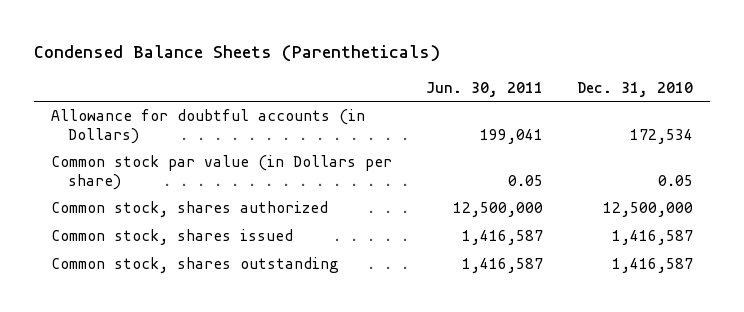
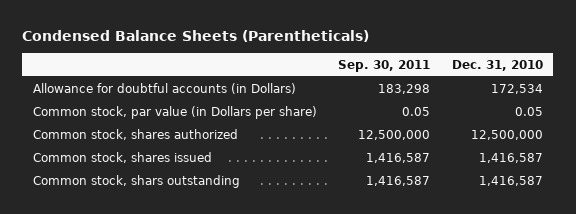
[425,81,543,97] Jun. 30, 2011 -> none
none -> [338,59,431,72] Sep. 30, 2011
[50,155,392,190] Common stock par value (in Dollars per share) -> [33,105,318,119] Common stock, par value (in Dollars per share)
[50,257,339,274] Common stock, shares outstanding -> [33,174,241,188] Common stock, shars outstanding

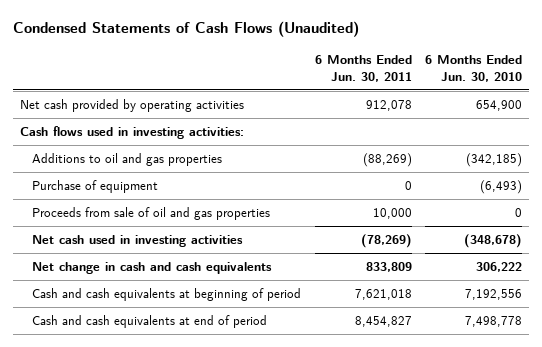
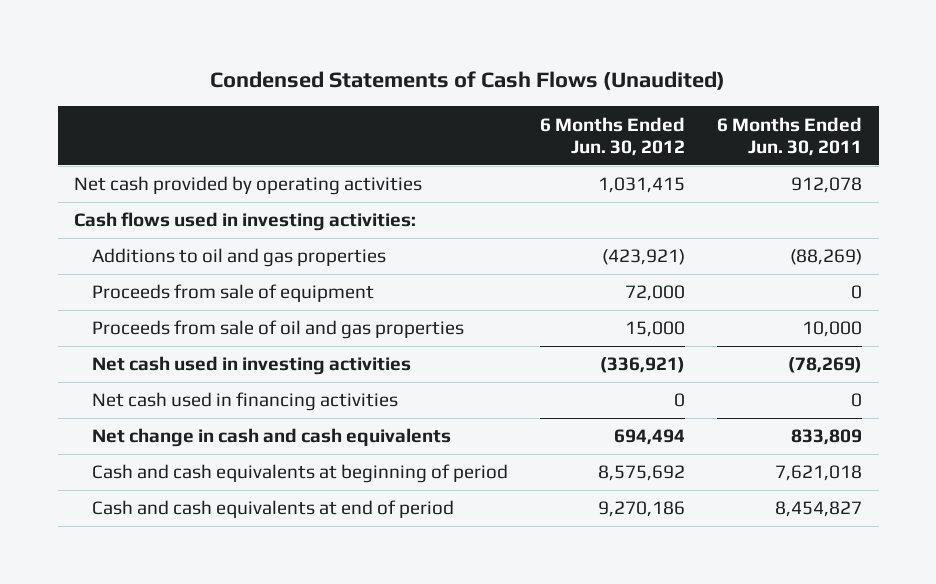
[425,55,523,82] 6 Months Ended Jun. 30, 2010 -> none
none -> [540,116,686,156] 6 Months Ended Jun. 30, 2012
[31,180,158,194] Purchase of equipment -> none
none -> [92,284,375,303] Proceeds from sale of equipment
none -> [92,392,399,412] Net cash used in financing activities

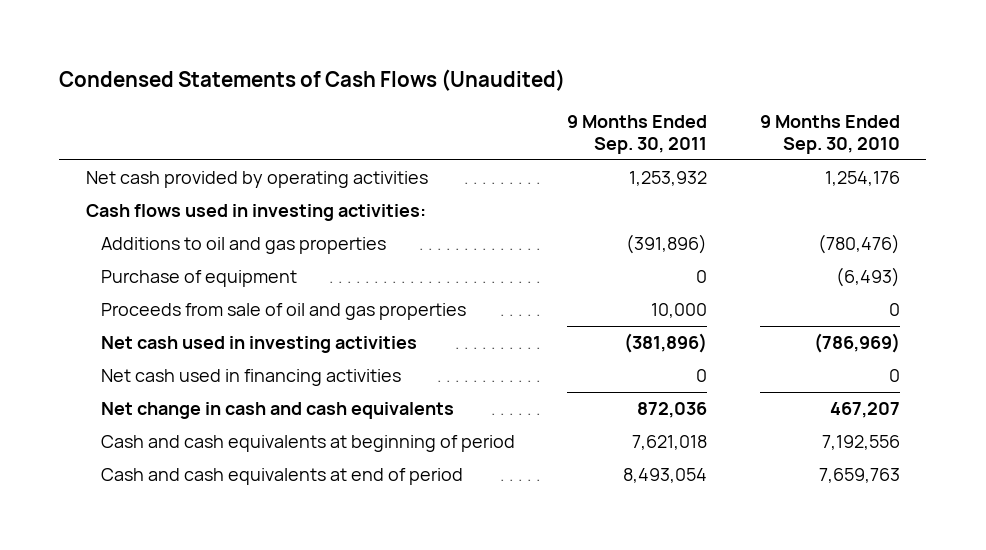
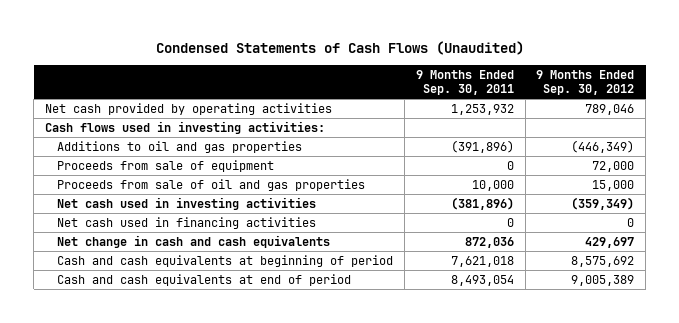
[759,115,900,154] 9 Months Ended Sep. 30, 2010 -> none
none -> [536,69,635,96] 9 Months Ended Sep. 30, 2012
[100,269,297,287] Purchase of equipment -> none
none -> [57,160,275,173] Proceeds from sale of equipment

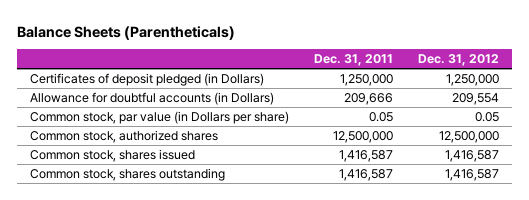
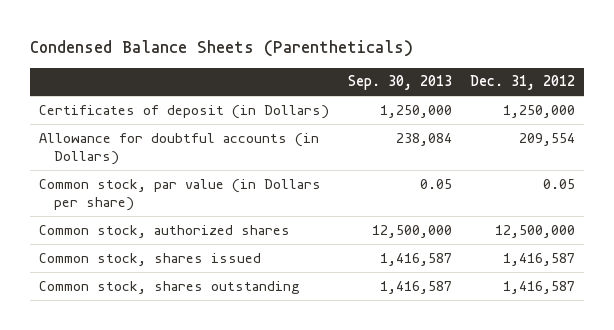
[17,25,236,40] Balance Sheets (Parentheticals) -> [30,39,414,57] Condensed Balance Sheets (Parentheticals)
[314,54,394,67] Dec. 31, 2011 -> none
none -> [347,75,452,91] Sep. 30, 2013
[29,72,264,86] Certificates of deposit pledged (in Dollars) -> [39,104,330,119] Certificates of deposit (in Dollars)

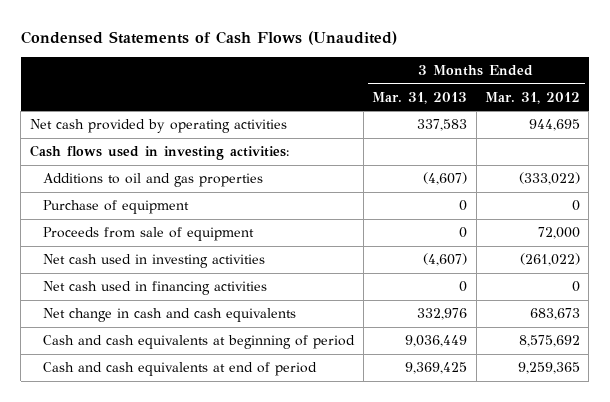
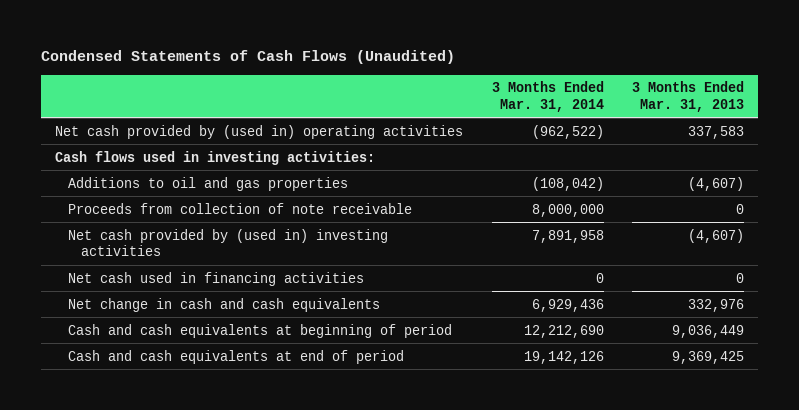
[485,91,581,104] Mar. 31, 2012 -> none
none -> [491,81,604,112] 3 Months Ended Mar. 31, 2014
[29,119,287,134] Net cash provided by operating activities -> [54,124,463,139] Net cash provided by (used in) operating activities
[43,200,190,215] Purchase of equipment -> none
[43,227,255,242] Proceeds from sale of equipment -> none
none -> [67,202,412,214] Proceeds from collection of note receivable
[43,254,266,269] Net cash used in investing activities -> [67,228,388,257] Net cash provided by (used in) investing activities

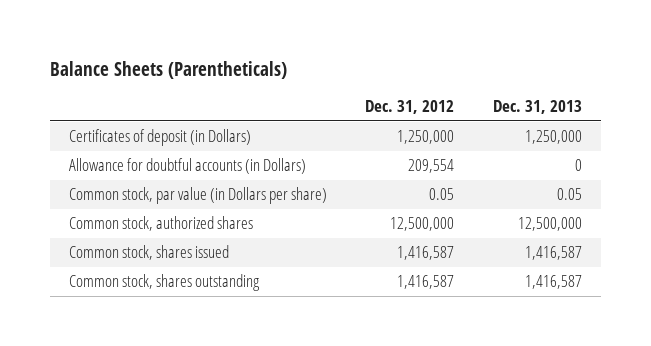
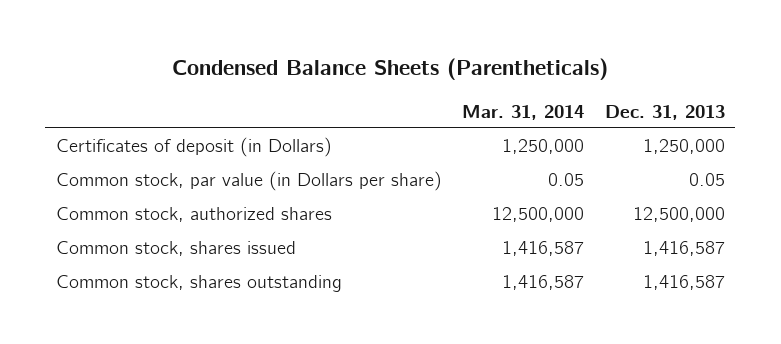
[49,60,287,79] Balance Sheets (Parentheticals) -> [172,58,609,81] Condensed Balance Sheets (Parentheticals)
[365,100,455,115] Dec. 31, 2012 -> none
none -> [462,104,585,120] Mar. 31, 2014
[68,158,306,175] Allowance for doubtful accounts (in Dollars) -> none

